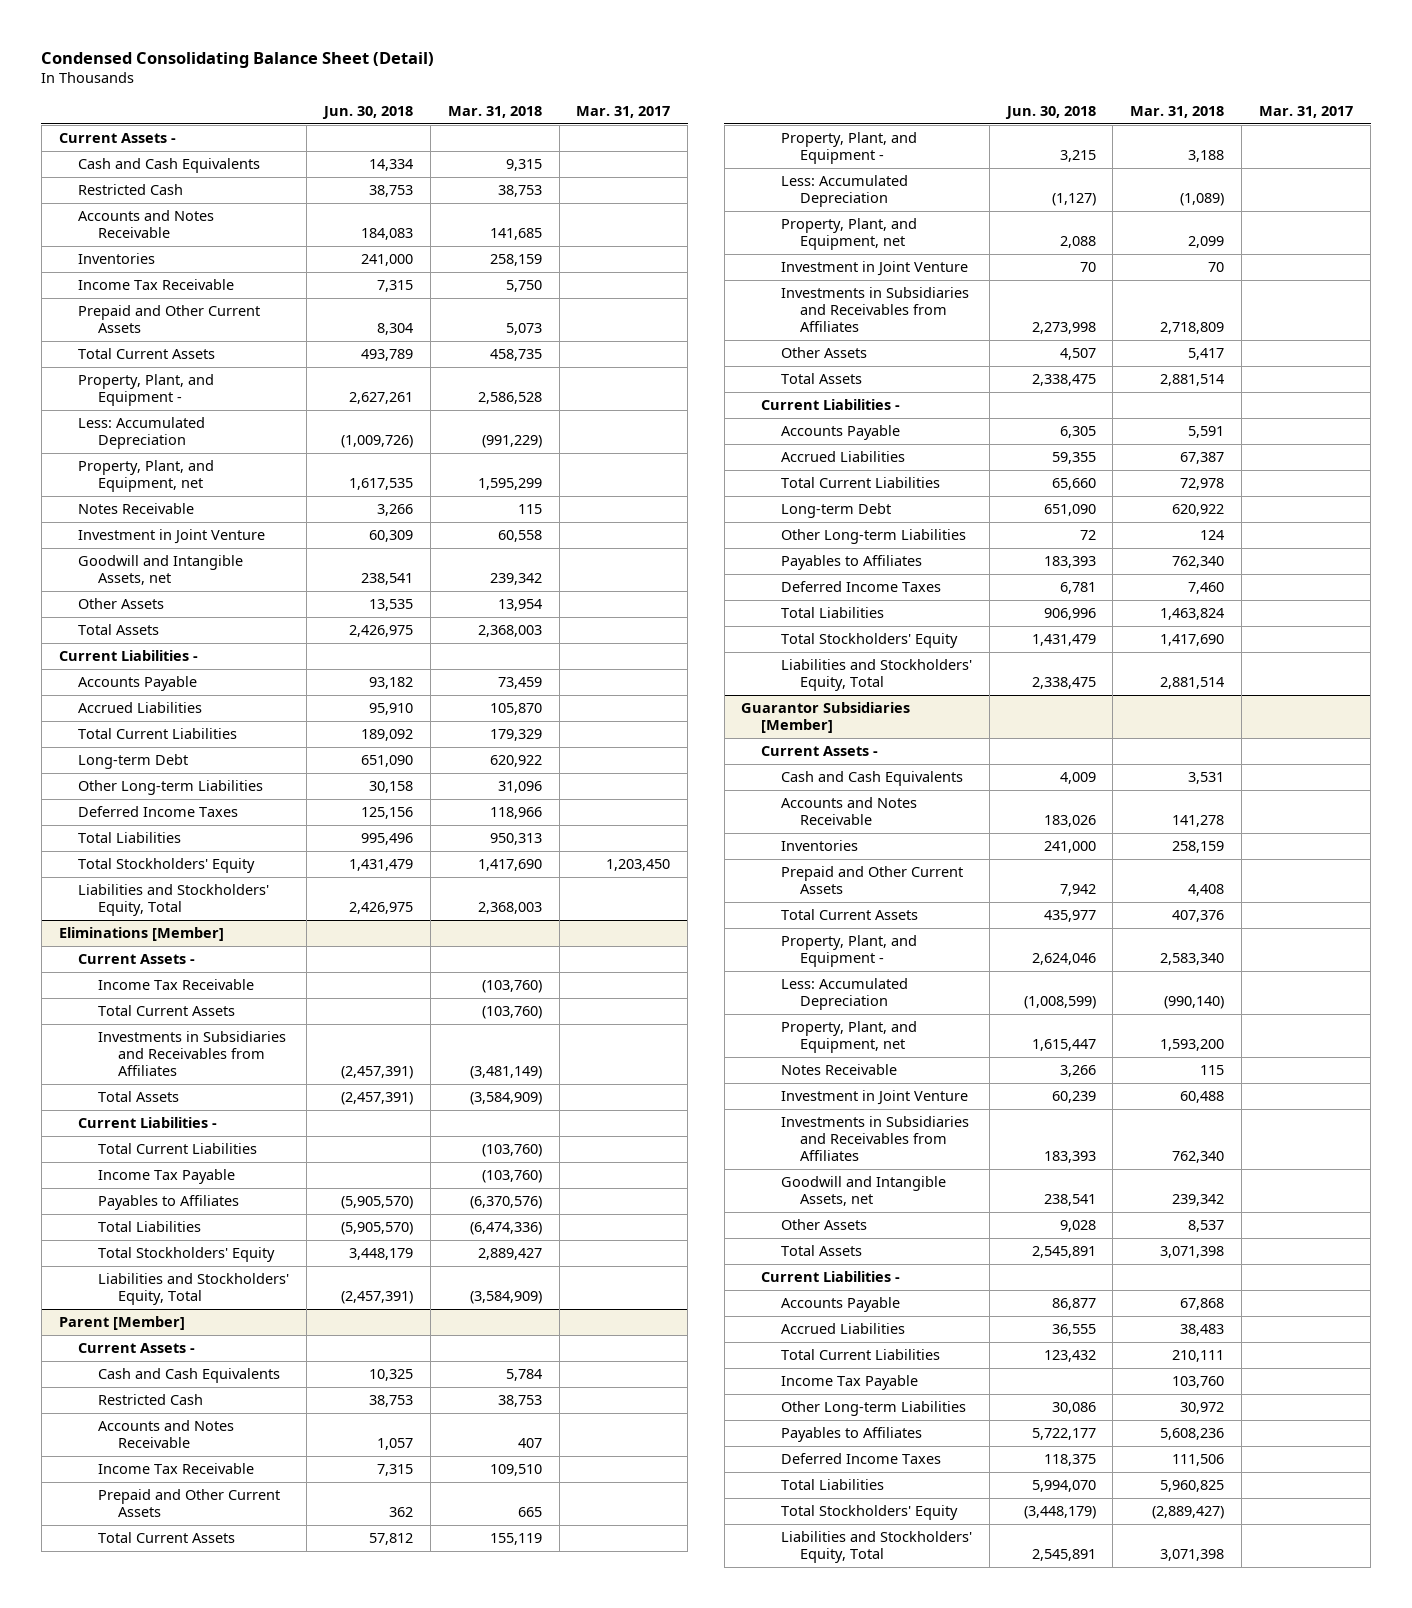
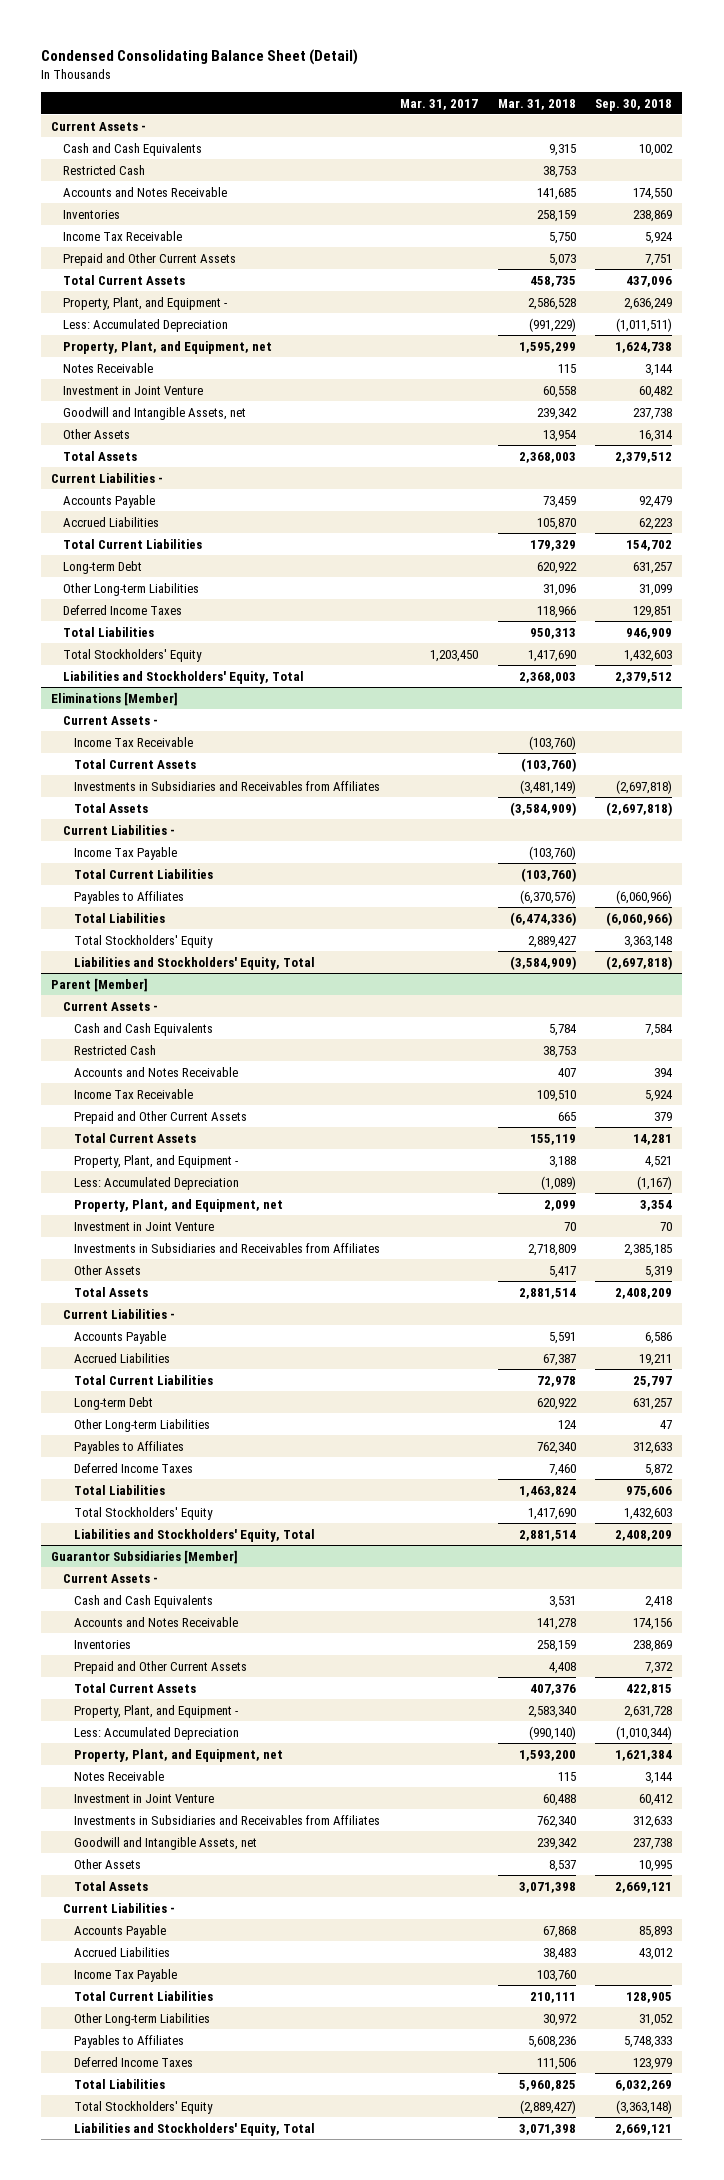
[321,105,413,119] Jun. 30, 2018 -> none
none -> [595,98,673,111] Sep. 30, 2018
[98,1143,258,1155] Total Current Liabilities -> [74,868,214,879] Total Current Liabilities
[780,1349,940,1361] Total Current Liabilities -> [74,1990,214,2001] Total Current Liabilities

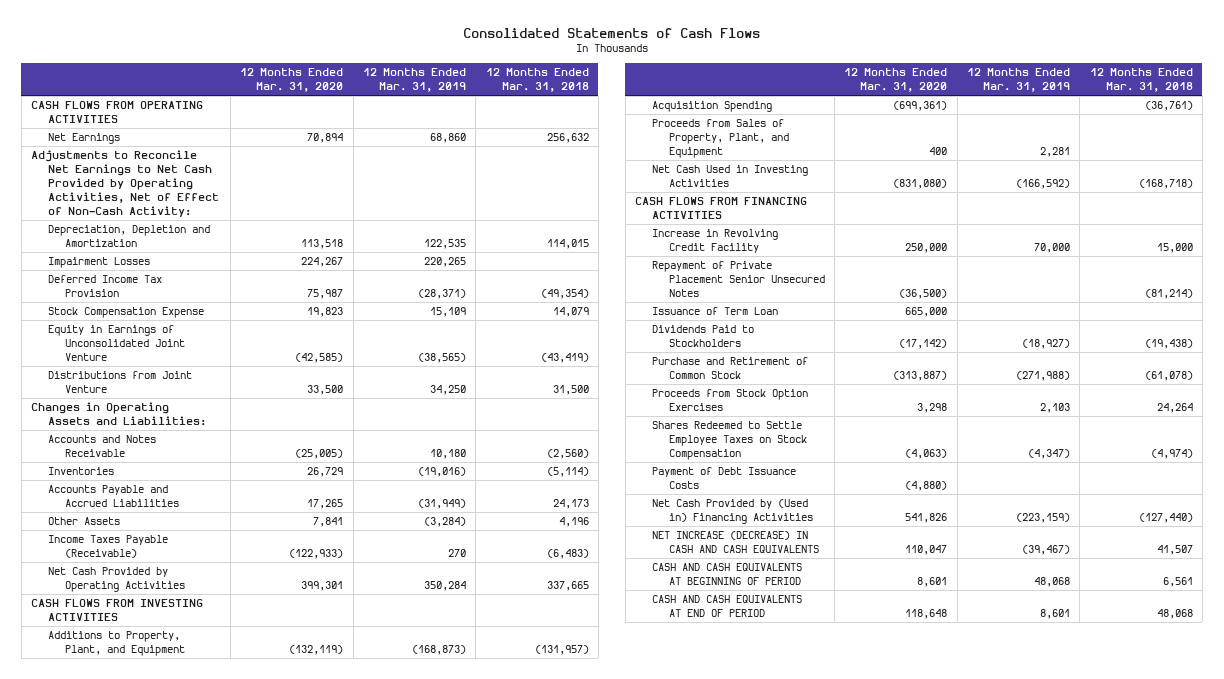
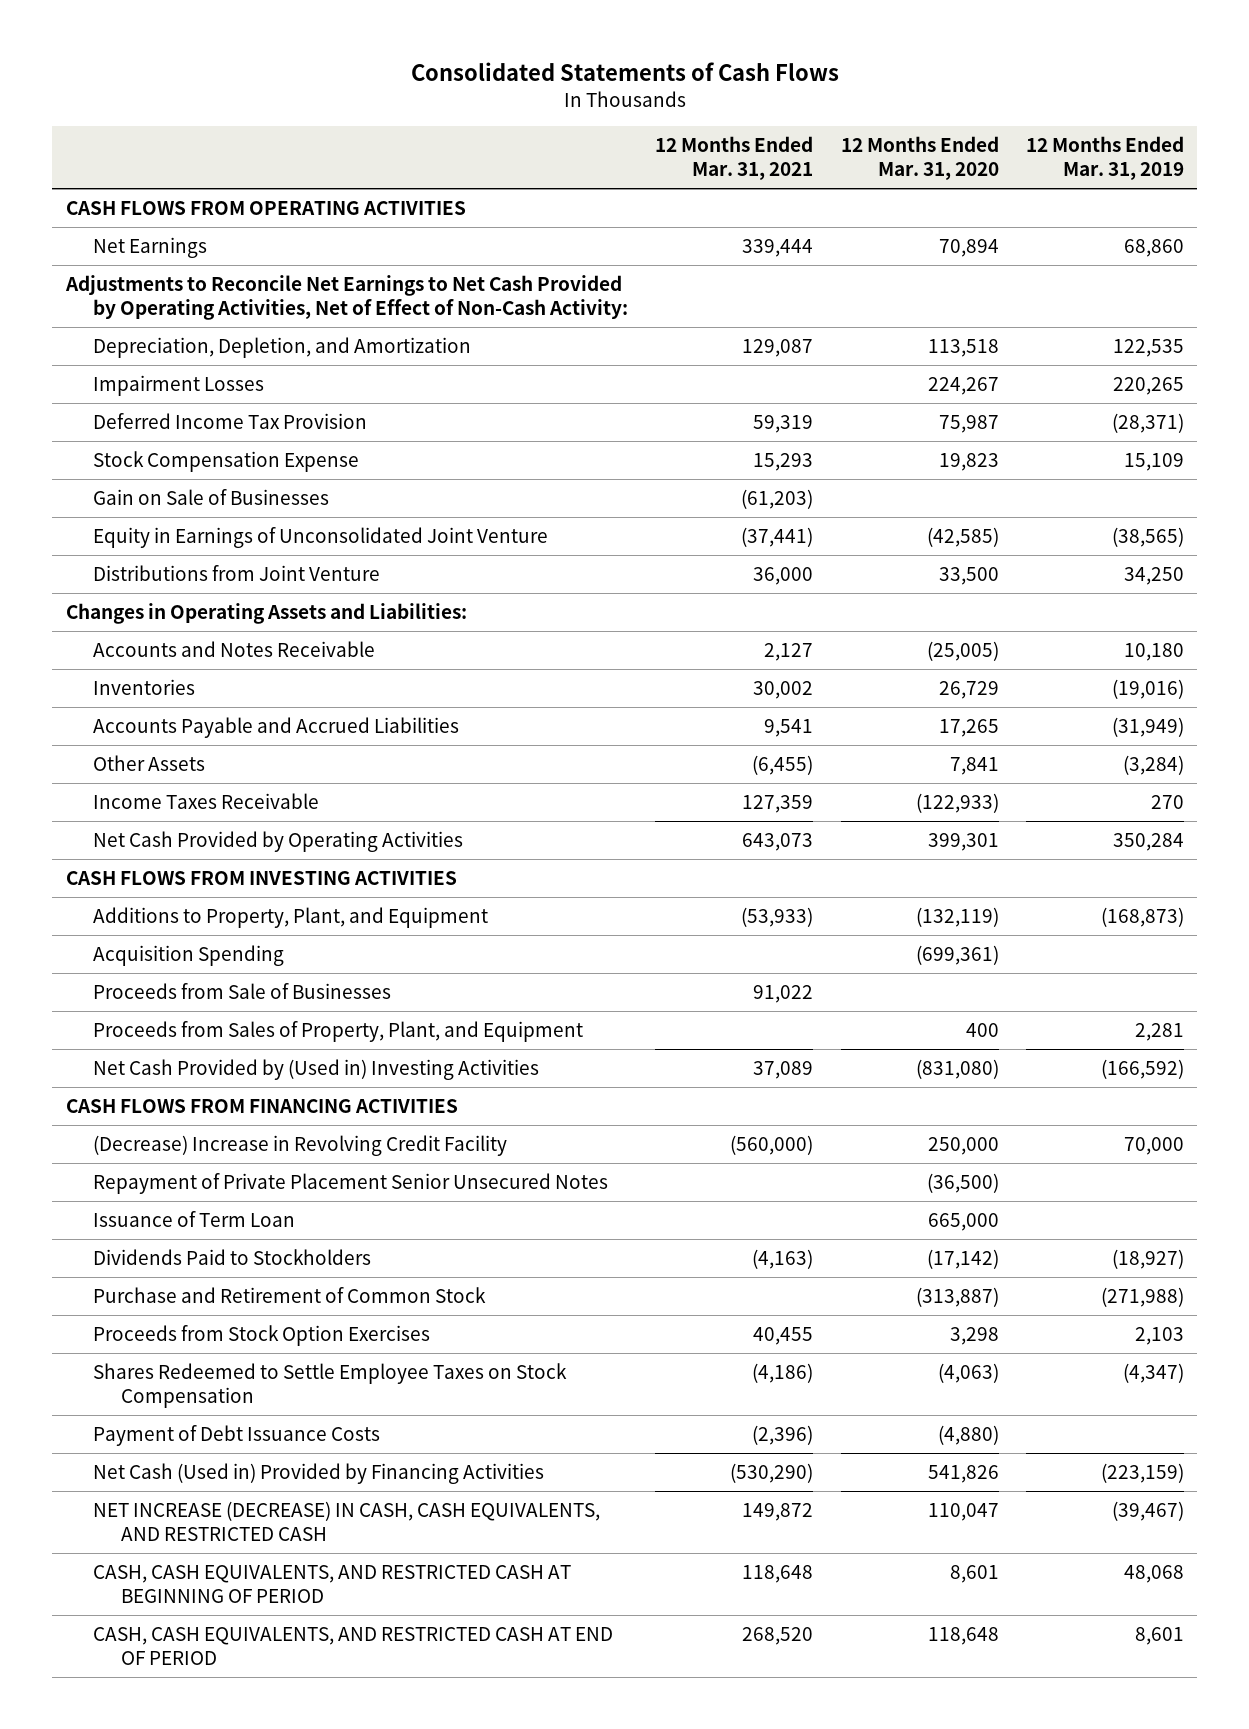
[485,68,589,93] 12 Months Ended Mar. 31, 2018 -> none
none -> [655,135,814,181] 12 Months Ended Mar. 31, 2021
[47,225,210,248] Depreciation, Depletion and Amortization -> [93,336,472,358] Depreciation, Depletion, and Amortization
none -> [93,488,330,505] Gain on Sale of Businesses
[47,535,168,559] Income Taxes Payable (Receivable) -> [93,792,320,809] Income Taxes Receivable
none -> [93,982,392,999] Proceeds from Sale of Businesses
[651,165,808,188] Net Cash Used in Investing Activities -> [93,1058,540,1080] Net Cash Provided by (Used in) Investing Activities
[651,229,778,254] Increase in Revolving Credit Facility -> [93,1134,508,1156] (Decrease) Increase in Revolving Credit Facility
[651,499,813,525] Net Cash Provided by (Used in) Financing Activities -> [93,1462,545,1484] Net Cash (Used in) Provided by Financing Activities
[651,531,819,554] NET INCREASE (DECREASE) IN CASH AND CASH EQUIVALENTS -> [93,1500,601,1542] NET INCREASE (DECREASE) IN CASH, CASH EQUIVALENTS, AND RESTRICTED CASH
[651,563,802,586] CASH AND CASH EQUIVALENTS AT BEGINNING OF PERIOD -> [93,1564,572,1604] CASH, CASH EQUIVALENTS, AND RESTRICTED CASH AT BEGINNING OF PERIOD
[651,595,802,618] CASH AND CASH EQUIVALENTS AT END OF PERIOD -> [93,1626,614,1666] CASH, CASH EQUIVALENTS, AND RESTRICTED CASH AT END OF PERIOD

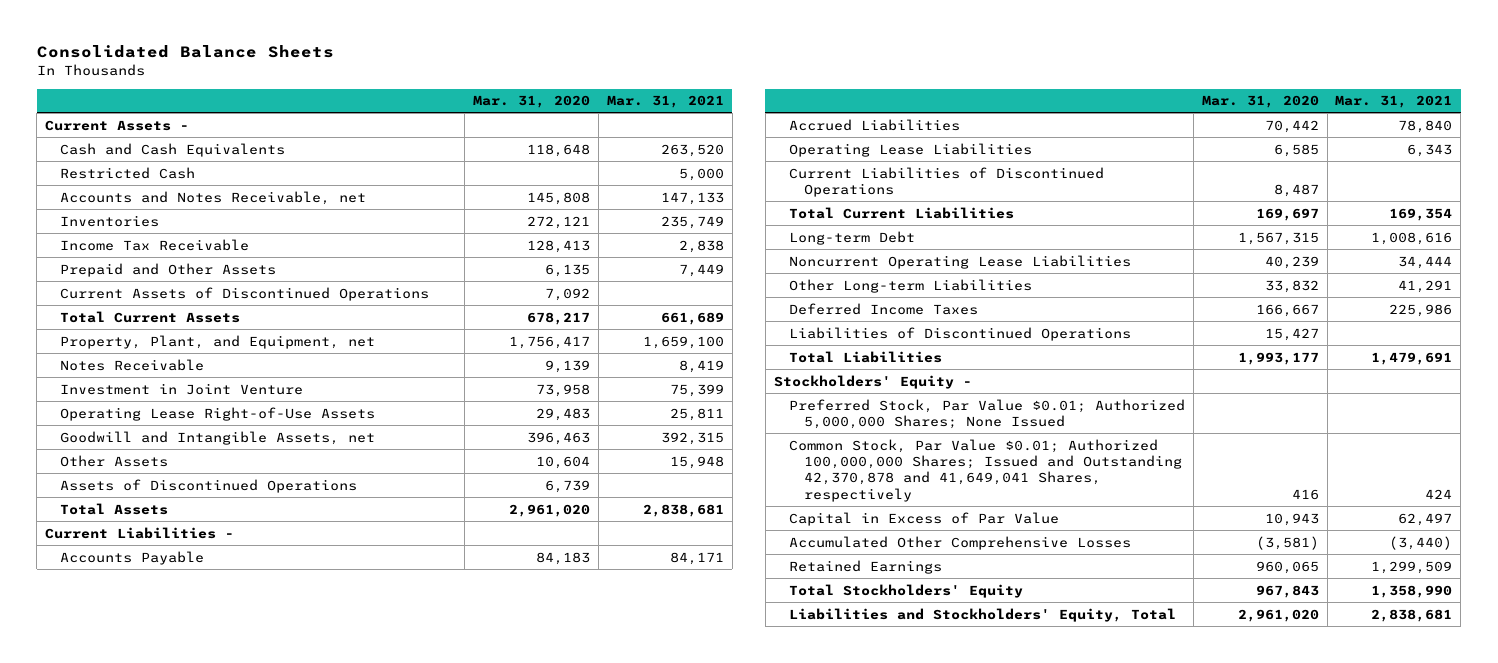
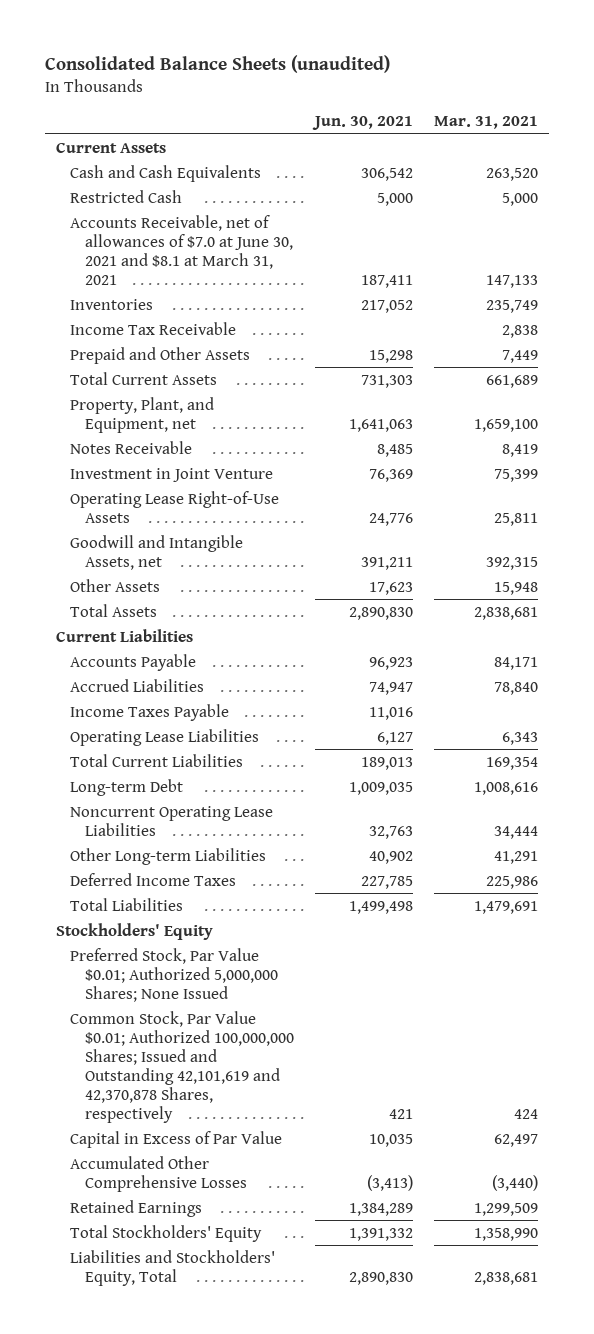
[36,45,334,59] Consolidated Balance Sheets -> [44,55,390,74] Consolidated Balance Sheets (unaudited)
[473,95,591,109] Mar. 31, 2020 -> none
none -> [311,116,413,131] Jun. 30, 2021
[45,119,190,131] Current Assets - -> [55,141,166,153] Current Assets
[60,190,367,205] Accounts and Notes Receivable, net -> [70,214,293,285] Accounts Receivable, net of allowances of $7.0 at June 30, 2021 and $8.1 at March 31, 2021
[60,286,430,301] Current Assets of Discontinued Operations -> none
[60,478,358,493] Assets of Discontinued Operations -> none
[45,526,235,539] Current Liabilities - -> [55,628,193,642] Current Liabilities
none -> [70,703,230,721] Income Taxes Payable
[788,166,1104,197] Current Liabilities of Discontinued Operations -> none
[788,326,1131,341] Liabilities of Discontinued Operations -> none
[773,374,972,389] Stockholders' Equity - -> [55,922,213,940] Stockholders' Equity
[788,438,1182,502] Common Stock, Par Value $0.01; Authorized 100,000,000 Shares; Issued and Outstanding 42,370,878 and 41,649,041 Shares, respectively -> [70,1010,294,1123] Common Stock, Par Value $0.01; Authorized 100,000,000 Shares; Issued and Outstanding 42,101,619 and 42,370,878 Shares, respectively

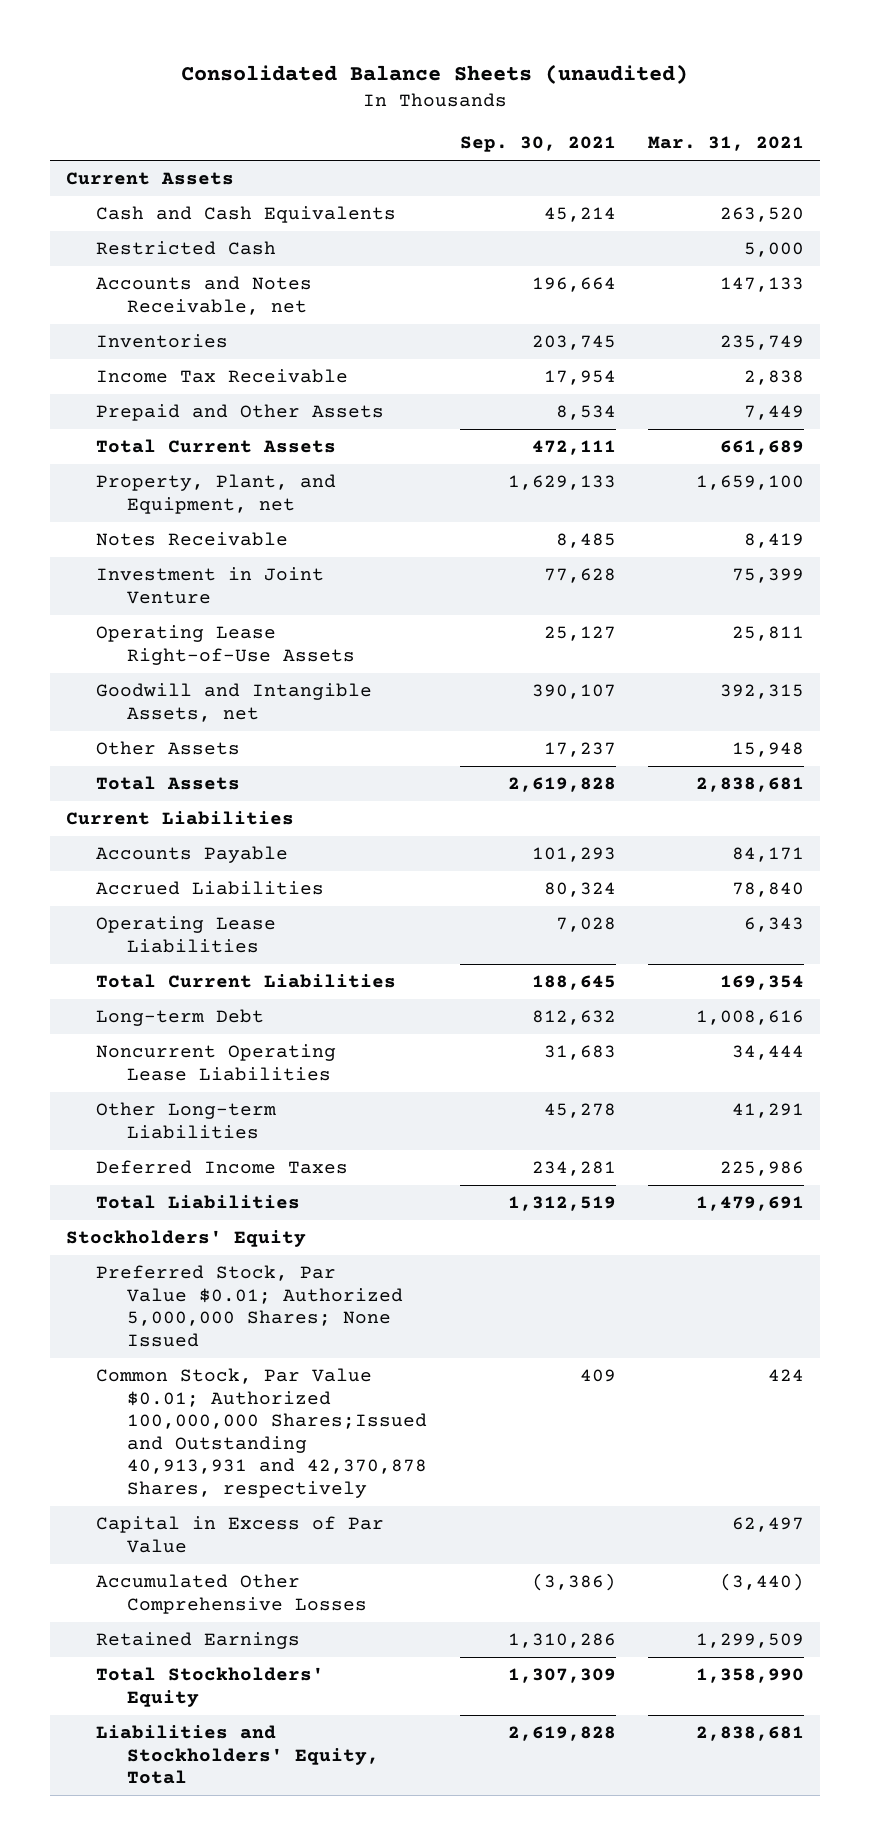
[311,116,413,131] Jun. 30, 2021 -> none
none -> [459,136,616,153] Sep. 30, 2021
[70,214,293,285] Accounts Receivable, net of allowances of $7.0 at June 30, 2021 and $8.1 at March 31, 2021 -> [96,276,313,315] Accounts and Notes Receivable, net
[70,703,230,721] Income Taxes Payable -> none
[70,1010,294,1123] Common Stock, Par Value $0.01; Authorized 100,000,000 Shares; Issued and Outstanding 42,101,619 and 42,370,878 Shares, respectively -> [96,1368,427,1498] Common Stock, Par Value $0.01; Authorized 100,000,000 Shares;Issued and Outstanding 40,913,931 and 42,370,878 Shares, respectively

